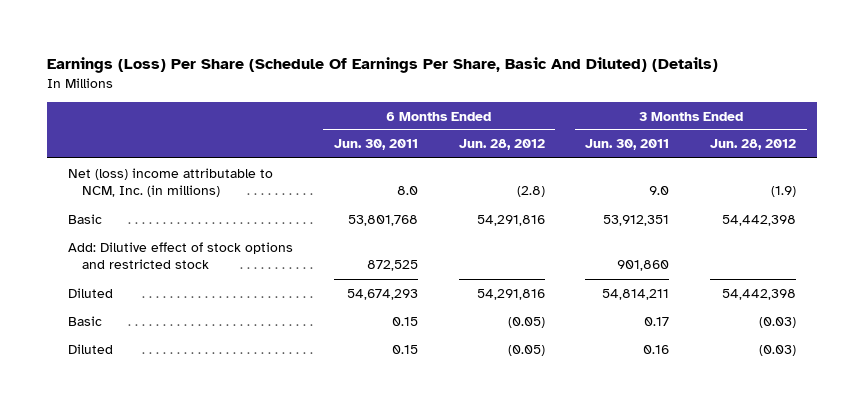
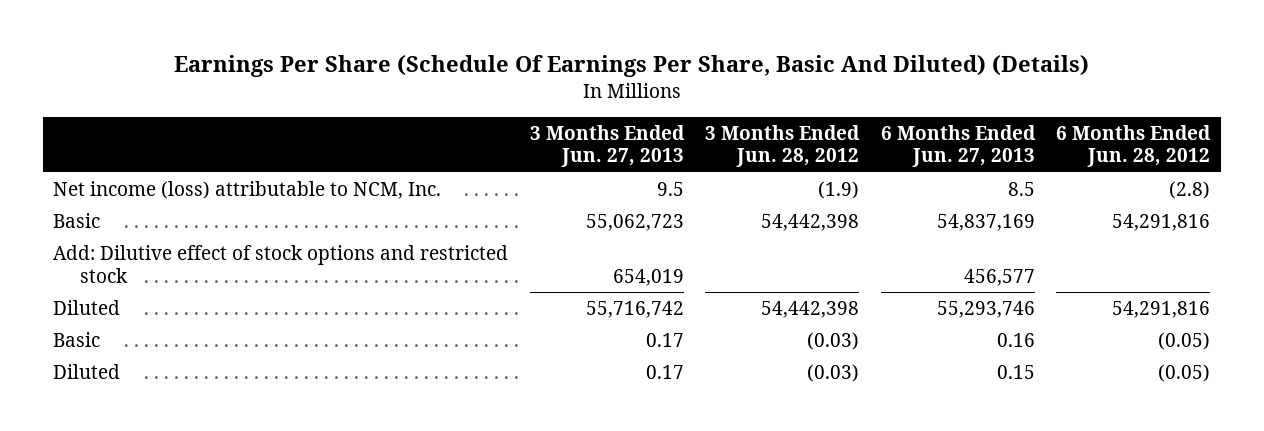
[47,57,719,74] Earnings (Loss) Per Share (Schedule Of Earnings Per Share, Basic And Diluted) (Details) -> [173,55,1089,78] Earnings Per Share (Schedule Of Earnings Per Share, Basic And Diluted) (Details)
[333,139,418,151] Jun. 30, 2011 -> none
[585,139,670,151] Jun. 30, 2011 -> none
none -> [529,124,685,168] 3 Months Ended Jun. 27, 2013
none -> [880,124,1036,168] 6 Months Ended Jun. 27, 2013
[67,167,273,198] Net (loss) income attributable to NCM, Inc. (in millions) -> [53,181,442,200] Net income (loss) attributable to NCM, Inc.

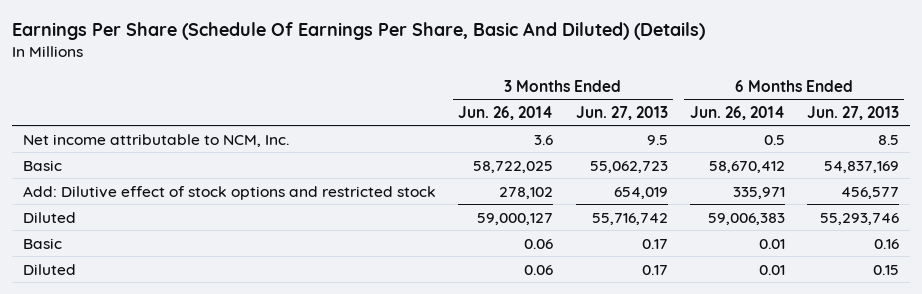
[705,124,861,168] 3 Months Ended Jun. 28, 2012 -> none
[1056,124,1212,168] 6 Months Ended Jun. 28, 2012 -> none
none -> [458,105,554,120] Jun. 26, 2014
none -> [689,105,785,120] Jun. 26, 2014
[53,181,442,200] Net income (loss) attributable to NCM, Inc. -> [23,133,290,147] Net income attributable to NCM, Inc.

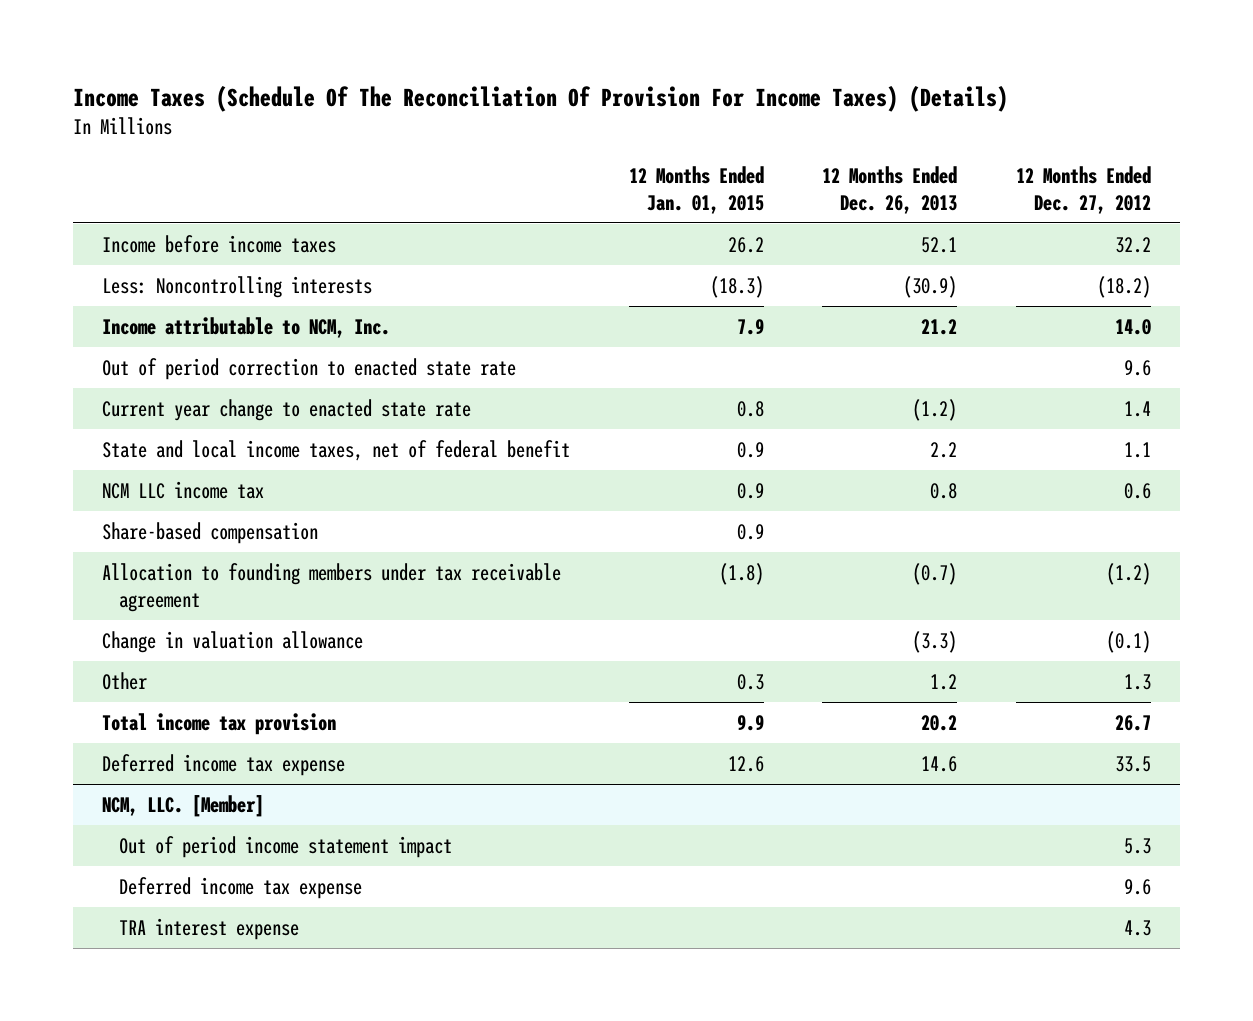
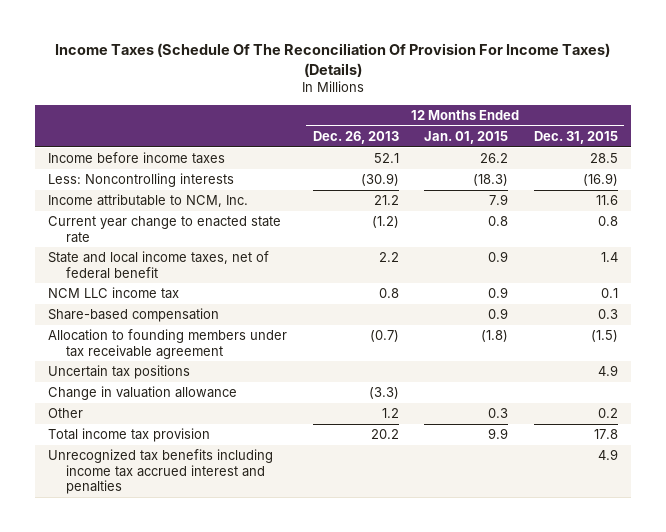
[1015,166,1151,215] 12 Months Ended Dec. 27, 2012 -> none
none -> [533,130,618,144] Dec. 31, 2015
[102,357,517,380] Out of period correction to enacted state rate -> none
none -> [47,365,190,380] Uncertain tax positions
[102,753,346,776] Deferred income tax expense -> none
[102,794,265,817] NCM, LLC. [Member] -> none
[119,835,453,858] Out of period income statement impact -> none
[119,876,363,899] Deferred income tax expense -> none
[119,917,300,940] TRA interest expense -> none
none -> [47,449,273,494] Unrecognized tax benefits including income tax accrued interest and penalties

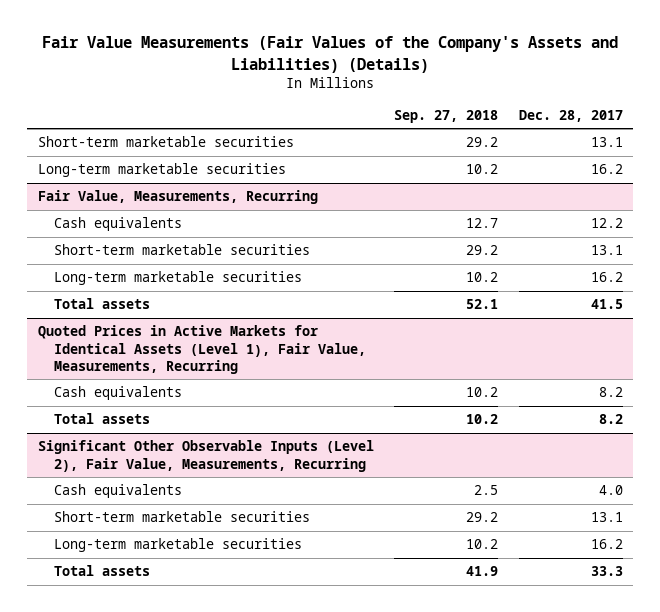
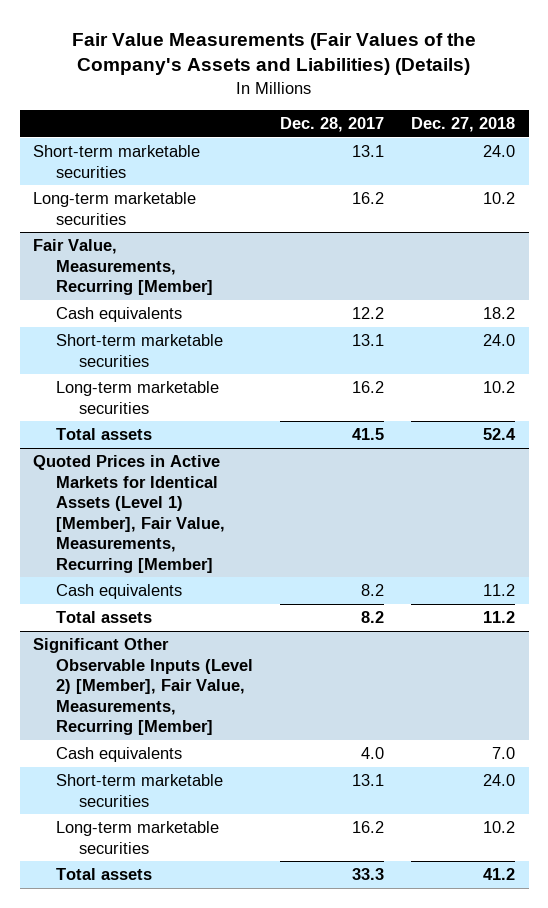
[394,109,499,123] Sep. 27, 2018 -> none
none -> [411,117,516,133] Dec. 27, 2018
[37,190,318,205] Fair Value, Measurements, Recurring -> [33,239,214,296] Fair Value, Measurements, Recurring [Member]
[37,325,367,374] Quoted Prices in Active Markets for Identical Assets (Level 1), Fair Value, Measurements, Recurring -> [33,455,226,573] Quoted Prices in Active Markets for Identical Assets (Level 1) [Member], Fair Value, Measurements, Recurring [Member]
[37,440,374,472] Significant Other Observable Inputs (Level 2), Fair Value, Measurements, Recurring -> [33,638,254,736] Significant Other Observable Inputs (Level 2) [Member], Fair Value, Measurements, Recurring [Member]

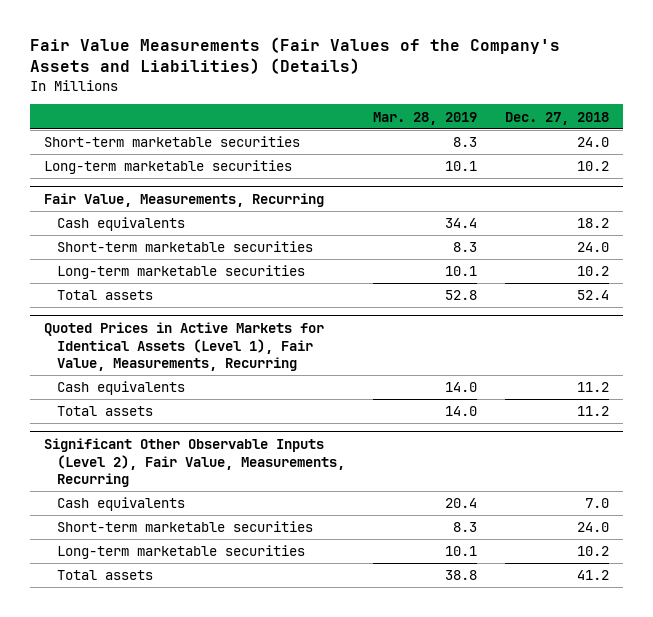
[280,117,385,133] Dec. 28, 2017 -> none
none -> [373,111,478,125] Mar. 28, 2019
[33,239,214,296] Fair Value, Measurements, Recurring [Member] -> [43,193,324,208] Fair Value, Measurements, Recurring
[33,455,226,573] Quoted Prices in Active Markets for Identical Assets (Level 1) [Member], Fair Value, Measurements, Recurring [Member] -> [43,322,324,372] Quoted Prices in Active Markets for Identical Assets (Level 1), Fair Value, Measurements, Recurring
[33,638,254,736] Significant Other Observable Inputs (Level 2) [Member], Fair Value, Measurements, Recurring [Member] -> [43,438,346,488] Significant Other Observable Inputs (Level 2), Fair Value, Measurements, Recurring

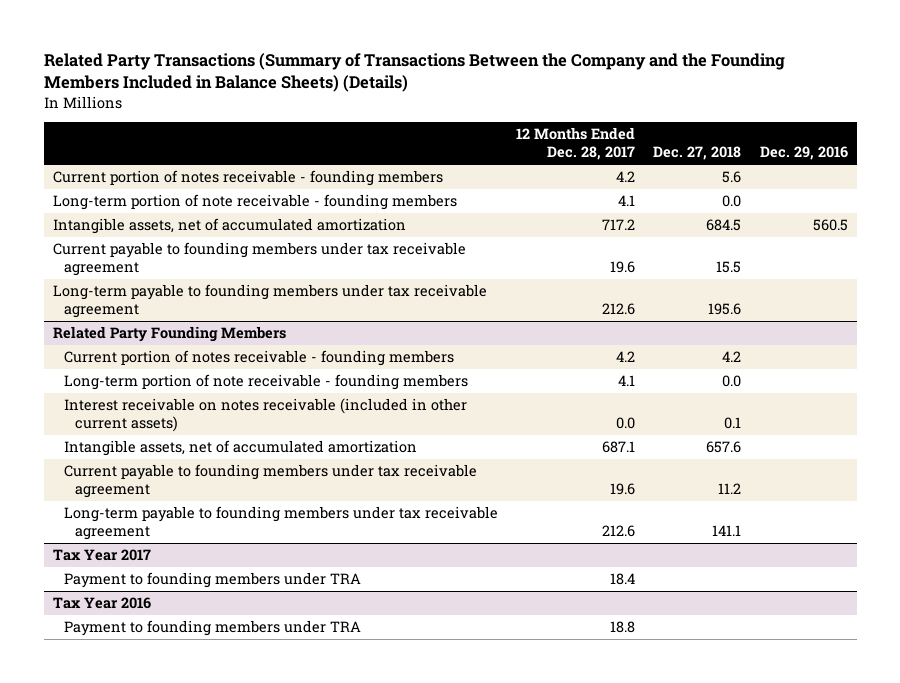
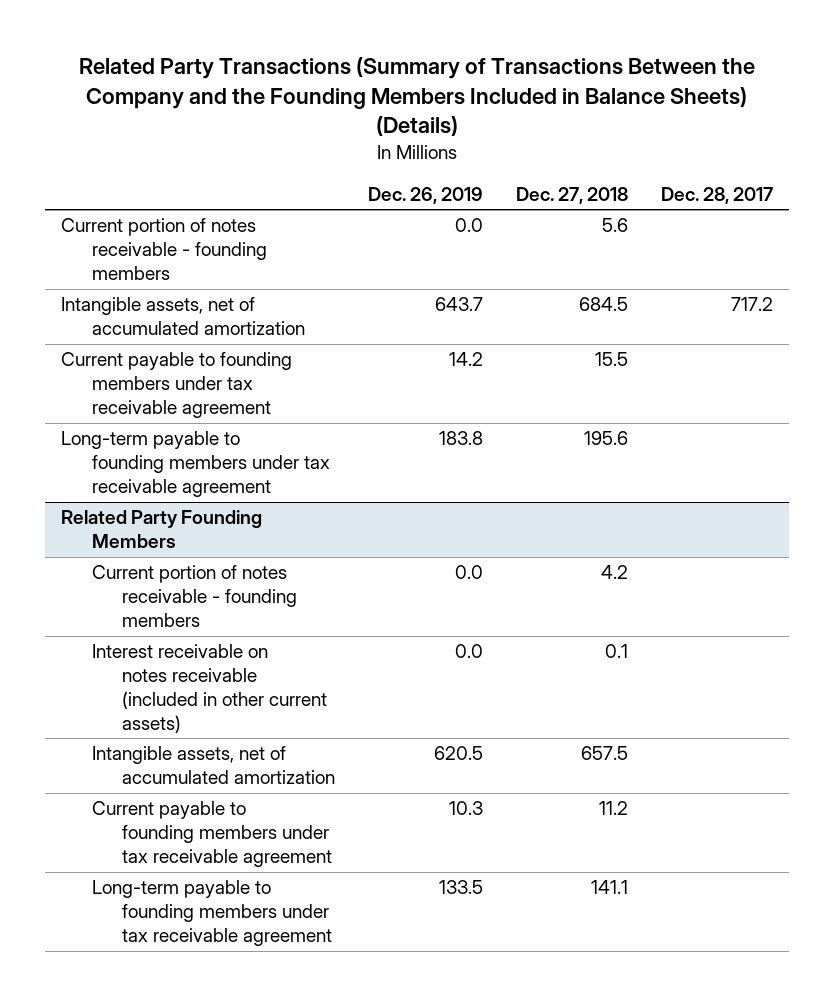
[516,126,636,161] 12 Months Ended Dec. 28, 2017 -> none
[759,146,848,161] Dec. 29, 2016 -> none
none -> [367,186,483,204] Dec. 26, 2019
none -> [660,186,773,204] Dec. 28, 2017
[52,193,457,210] Long-term portion of note receivable - founding members -> none
[64,373,469,390] Long-term portion of note receivable - founding members -> none
[706,440,742,453] 657.6 -> [580,746,628,761] 657.5
[52,548,151,561] Tax Year 2017 -> none
[64,571,362,588] Payment to founding members under TRA -> none
[52,596,151,609] Tax Year 2016 -> none
[64,619,362,636] Payment to founding members under TRA -> none

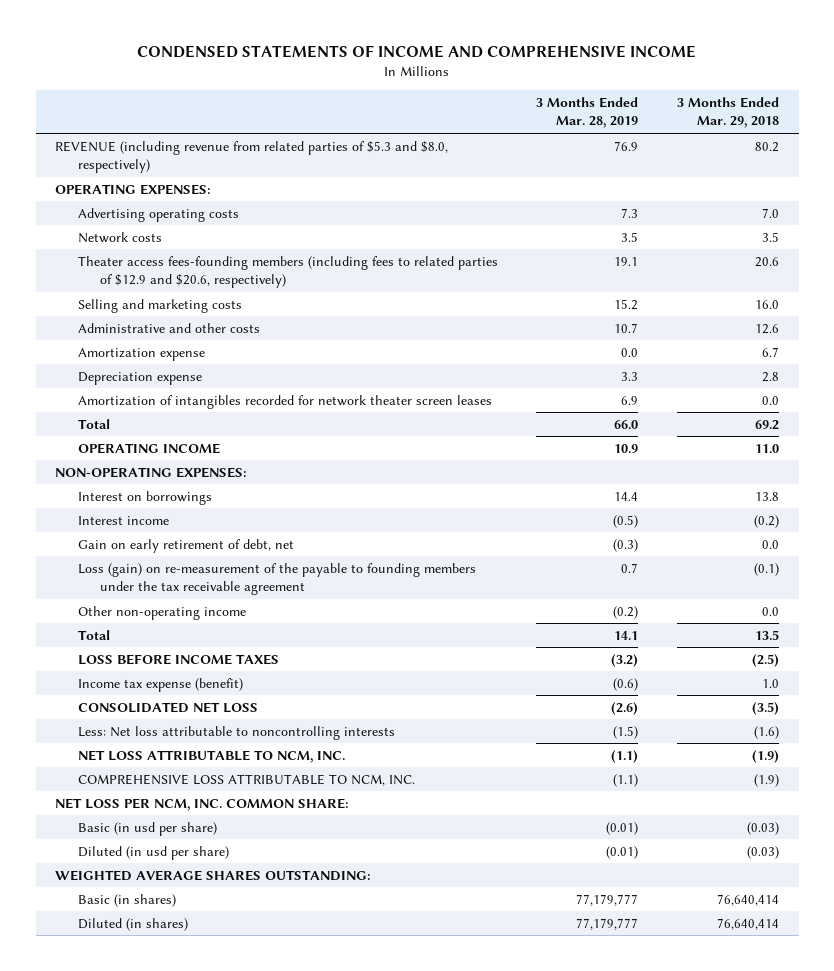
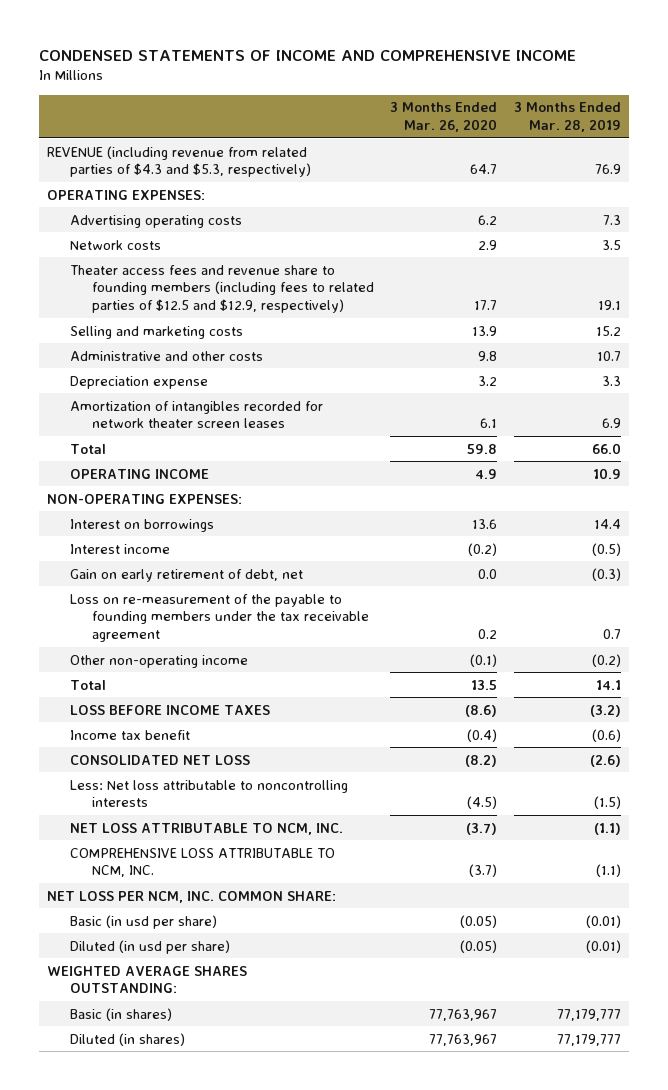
[677,97,780,129] 3 Months Ended Mar. 29, 2018 -> none
none -> [390,102,498,133] 3 Months Ended Mar. 26, 2020
[55,140,449,173] REVENUE (including revenue from related parties of $5.3 and $8.0, respectively) -> [47,145,311,178] REVENUE (including revenue from related parties of $4.3 and $5.3, respectively)
[77,255,498,288] Theater access fees-founding members (including fees to related parties of $12.9 and $20.6, respectively) -> [69,264,374,314] Theater access fees and revenue share to founding members (including fees to related parties of $12.5 and $12.9, respectively)
[77,347,205,361] Amortization expense -> none
[77,562,476,595] Loss (gain) on re-measurement of the payable to founding members under the tax receivable agreement -> [69,593,369,643] Loss on re-measurement of the payable to founding members under the tax receivable agreement
[77,677,243,692] Income tax expense (benefit) -> [69,729,190,740] Income tax benefit

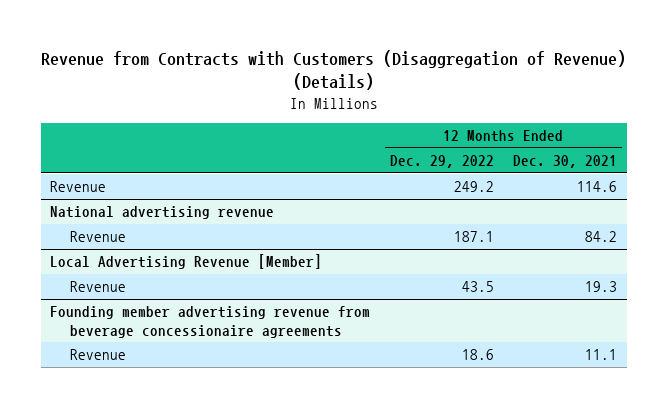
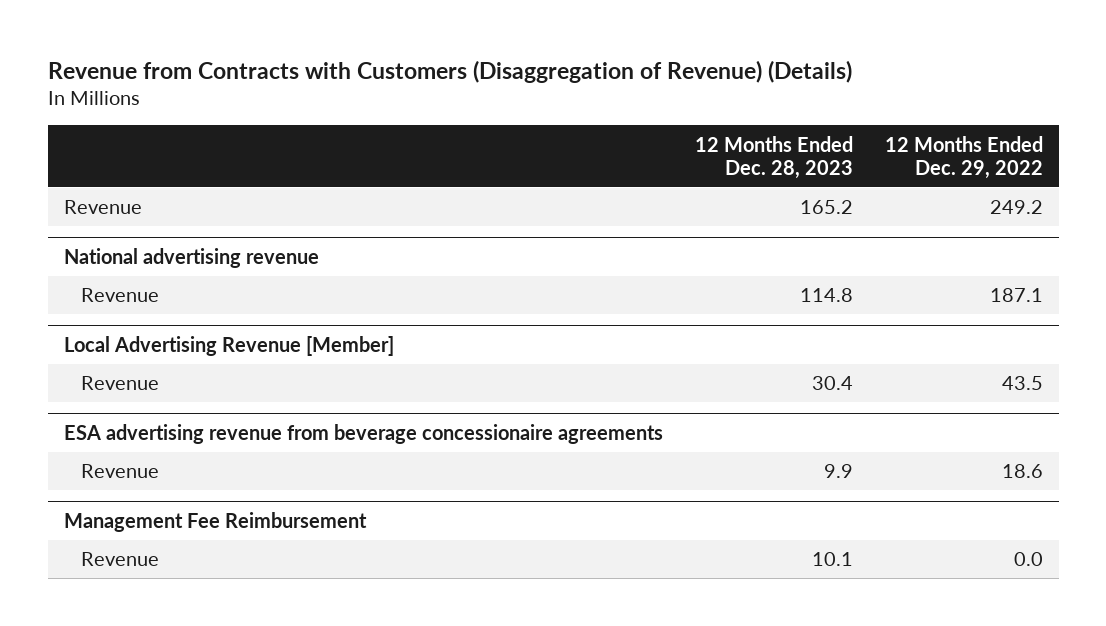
[512,155,617,169] Dec. 30, 2021 -> none
none -> [694,135,853,179] 12 Months Ended Dec. 28, 2023
[50,306,371,338] Founding member advertising revenue from beverage concessionaire agreements -> [63,423,663,444] ESA advertising revenue from beverage concessionaire agreements
none -> [63,511,367,532] Management Fee Reimbursement
none -> [81,552,160,567] Revenue

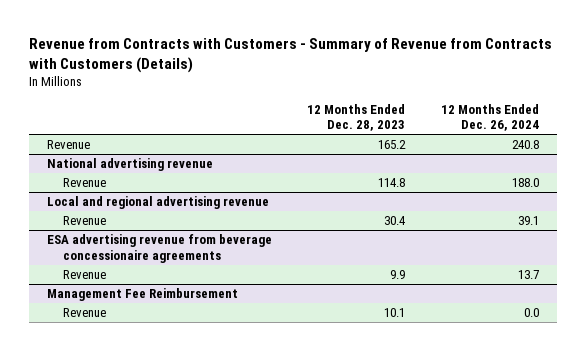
[47,59,852,83] Revenue from Contracts with Customers (Disaggregation of Revenue) (Details) -> [29,38,553,74] Revenue from Contracts with Customers - Summary of Revenue from Contracts with Customers (Details)
[884,135,1043,179] 12 Months Ended Dec. 29, 2022 -> none
none -> [440,103,539,132] 12 Months Ended Dec. 26, 2024
[63,335,394,356] Local Advertising Revenue [Member] -> [46,196,269,210] Local and regional advertising revenue

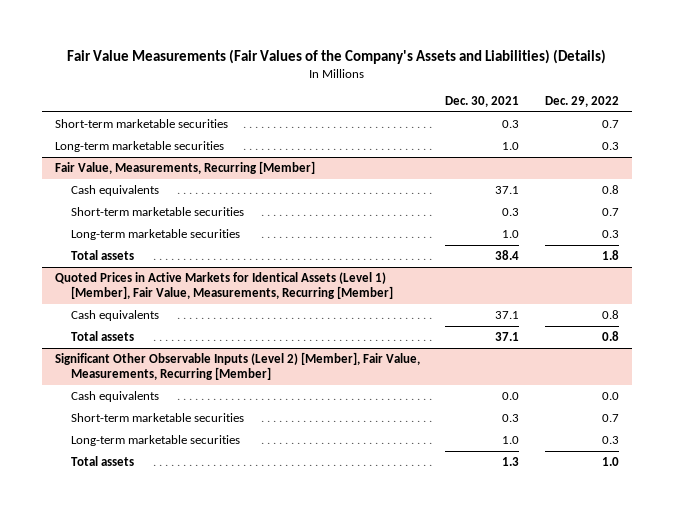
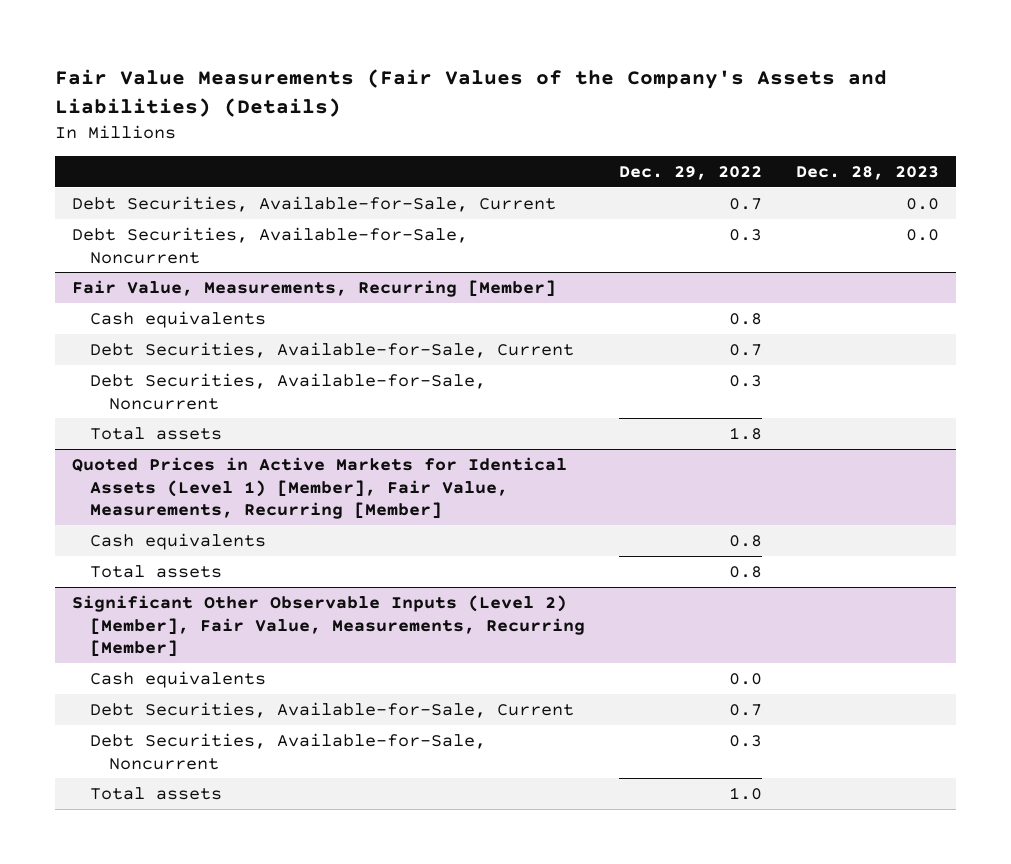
[445,96,520,108] Dec. 30, 2021 -> none
none -> [795,166,939,181] Dec. 28, 2023
[54,118,228,128] Short-term marketable securities -> none
[54,140,224,152] Long-term marketable securities -> none
none -> [71,195,556,212] Debt Securities, Available-for-Sale, Current
none -> [71,226,468,264] Debt Securities, Available-for-Sale, Noncurrent
[71,206,245,216] Short-term marketable securities -> none
[71,228,241,240] Long-term marketable securities -> none
none -> [90,341,575,358] Debt Securities, Available-for-Sale, Current
none -> [90,372,487,410] Debt Securities, Available-for-Sale, Noncurrent
[71,412,245,422] Short-term marketable securities -> none
[71,434,241,446] Long-term marketable securities -> none
none -> [90,701,575,718] Debt Securities, Available-for-Sale, Current
none -> [90,732,487,770] Debt Securities, Available-for-Sale, Noncurrent

